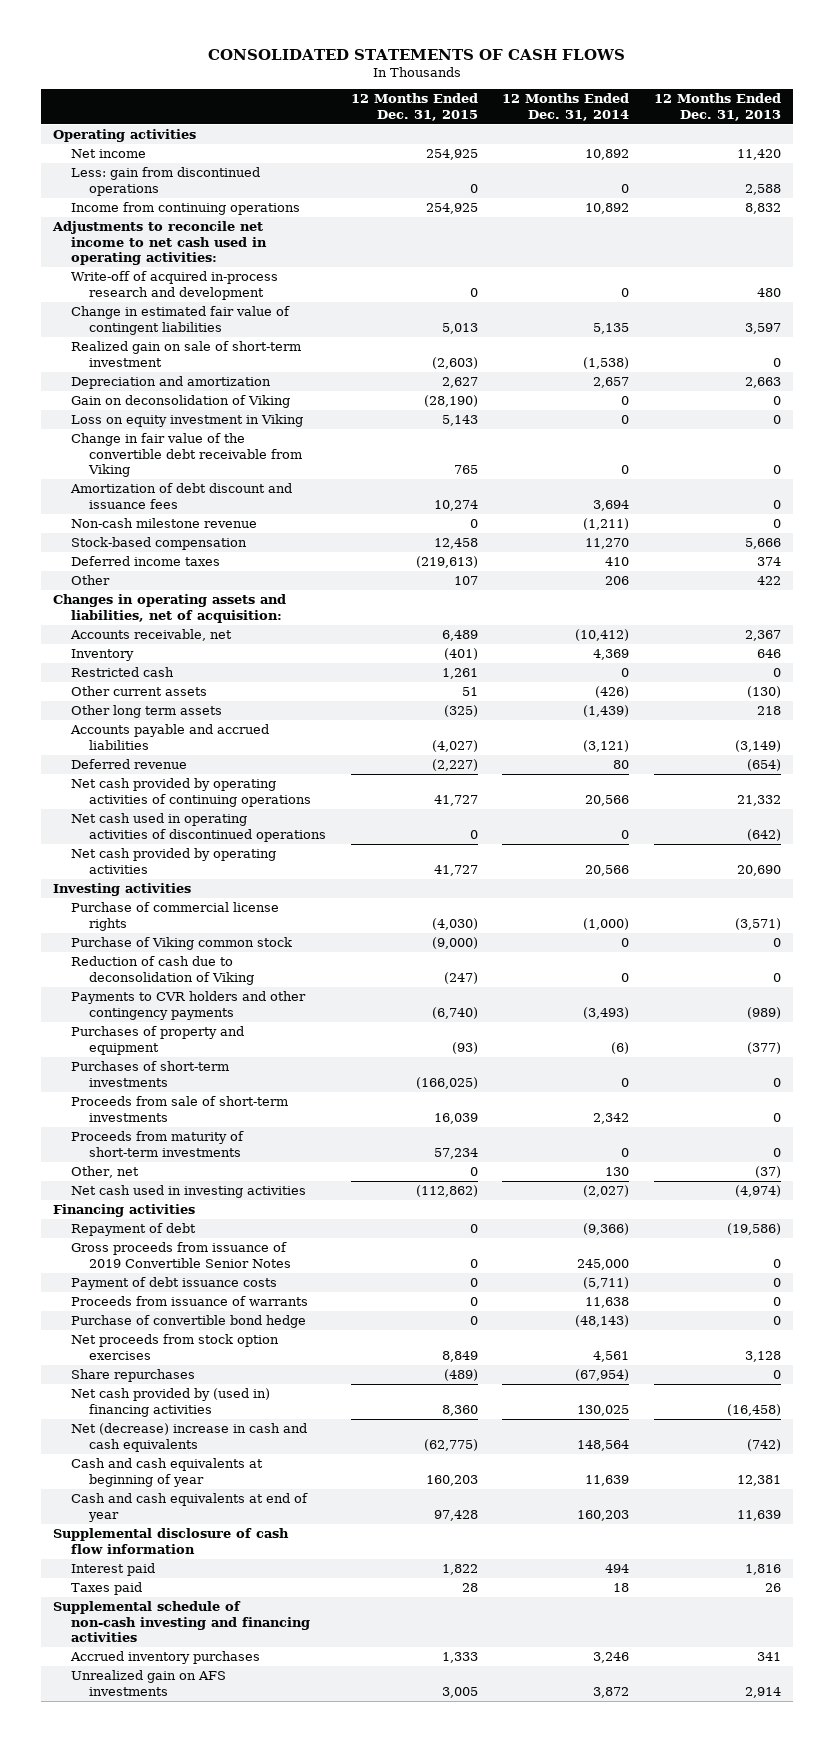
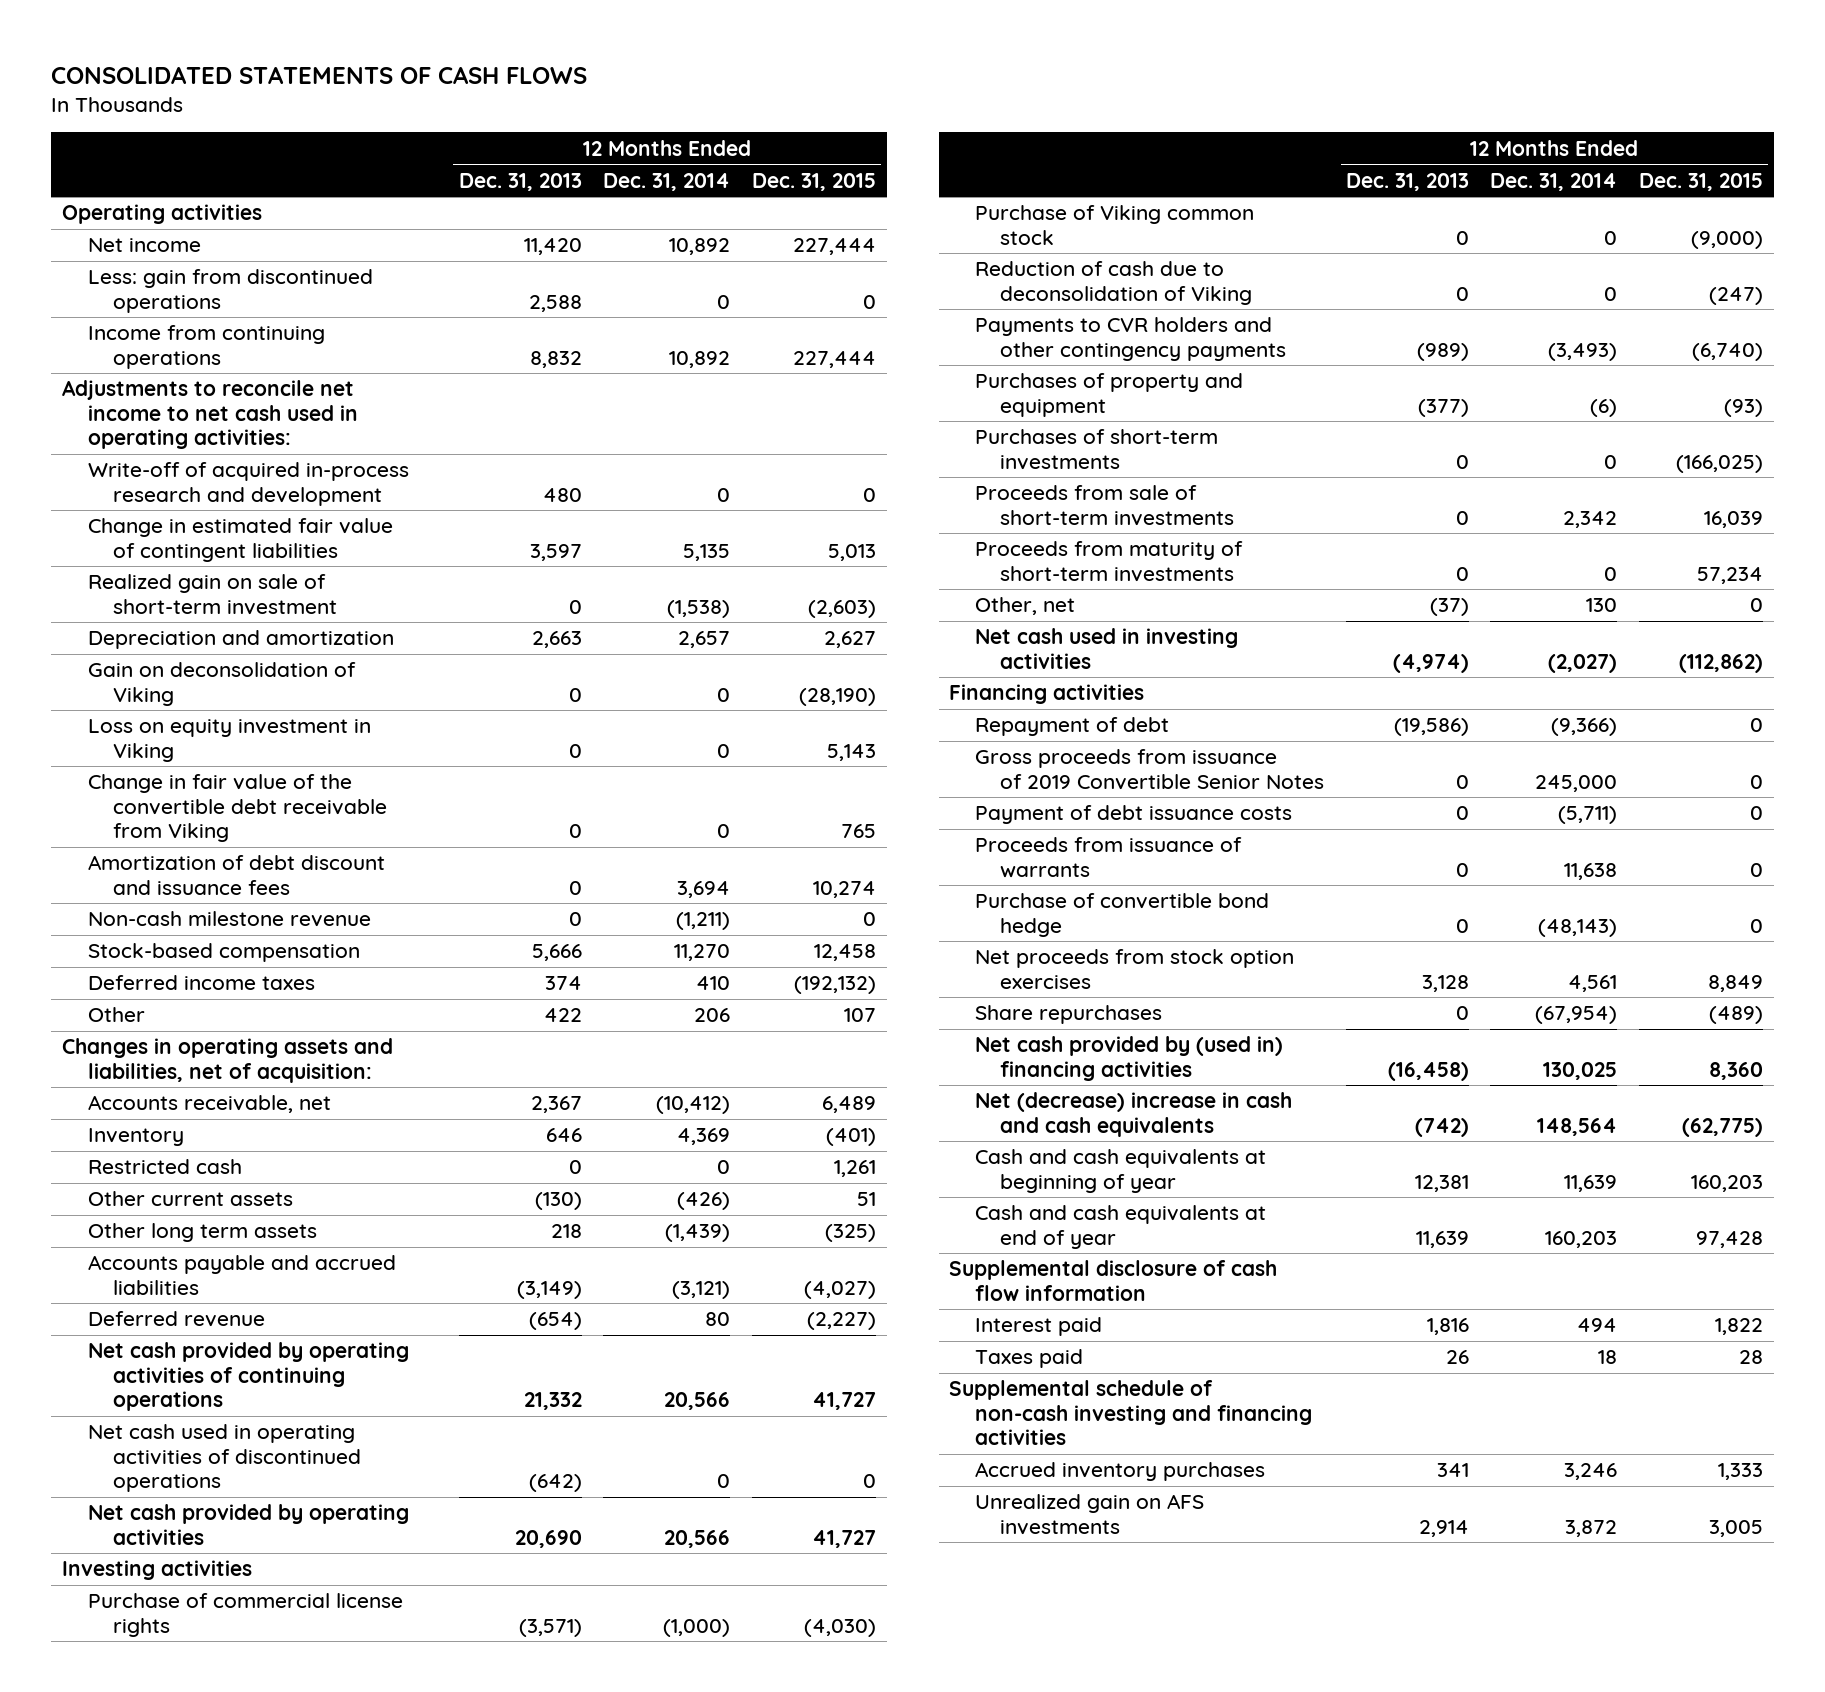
[425,148,478,160] 254,925 -> [792,238,876,256] 227,444
[425,202,478,214] 254,925 -> [792,350,876,368] 227,444
[415,555,478,568] (219,613) -> [793,976,876,995] (192,132)

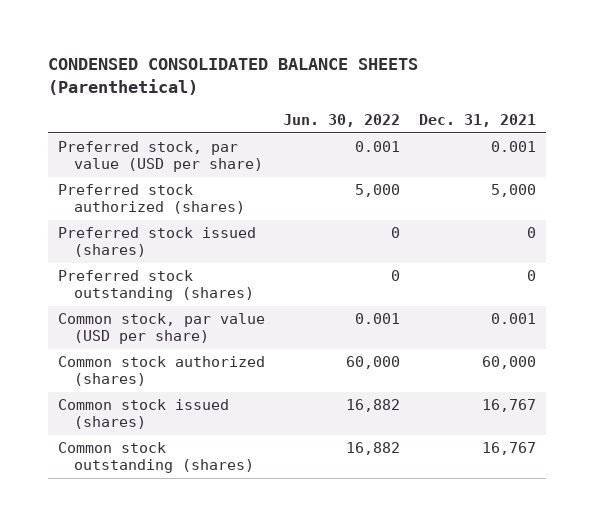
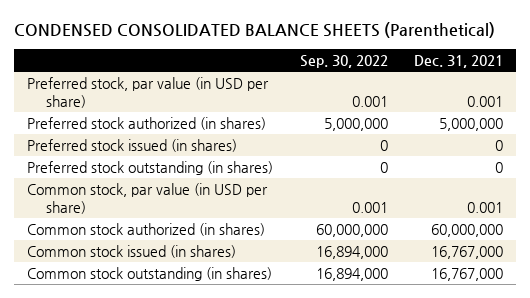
[283,113,401,127] Jun. 30, 2022 -> none
none -> [299,54,388,68] Sep. 30, 2022
[57,141,264,173] Preferred stock, par value (USD per share) -> [26,76,269,108] Preferred stock, par value (in USD per share)
[57,184,246,215] Preferred stock authorized (shares) -> [26,116,266,130] Preferred stock authorized (in shares)
[491,184,537,198] 5,000 -> [439,117,504,131] 5,000,000
[57,227,256,258] Preferred stock issued (shares) -> [26,138,237,152] Preferred stock issued (in shares)
[57,270,255,302] Preferred stock outstanding (shares) -> [26,160,273,175] Preferred stock outstanding (in shares)
[57,313,265,345] Common stock, par value (USD per share) -> [26,182,268,214] Common stock, par value (in USD per share)
[57,356,265,387] Common stock authorized (shares) -> [26,222,265,236] Common stock authorized (in shares)
[482,356,537,370] 60,000 -> [431,223,504,237] 60,000,000
[57,399,229,430] Common stock issued (shares) -> [26,244,236,258] Common stock issued (in shares)
[482,399,537,413] 16,767 -> [431,245,504,259] 16,767,000
[57,442,255,474] Common stock outstanding (shares) -> [26,266,272,281] Common stock outstanding (in shares)
[482,442,537,456] 16,767 -> [431,267,504,281] 16,767,000

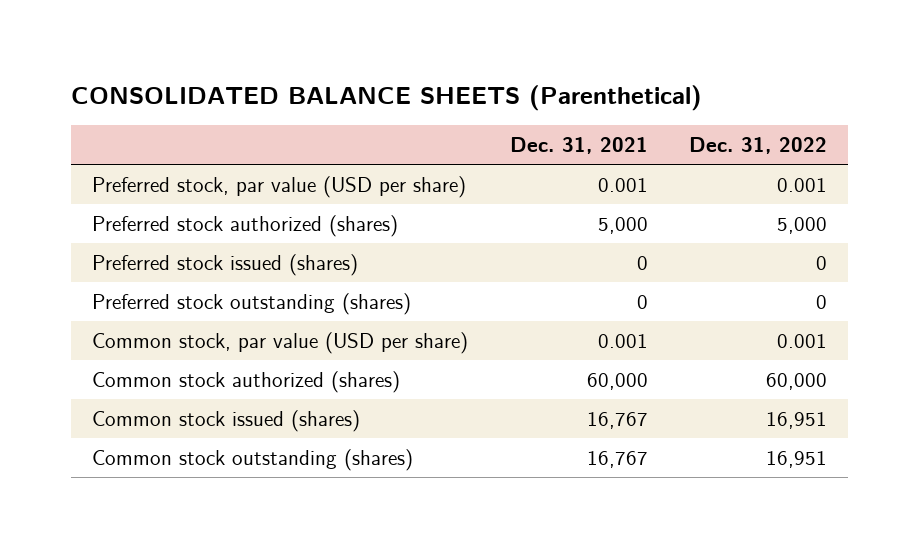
[13,22,495,39] CONDENSED CONSOLIDATED BALANCE SHEETS (Parenthetical) -> [71,84,703,111] CONSOLIDATED BALANCE SHEETS (Parenthetical)
[299,54,388,68] Sep. 30, 2022 -> none
none -> [689,136,828,154] Dec. 31, 2022
[26,76,269,108] Preferred stock, par value (in USD per share) -> [91,175,466,198] Preferred stock, par value (USD per share)
[26,116,266,130] Preferred stock authorized (in shares) -> [91,214,398,237] Preferred stock authorized (shares)
[439,117,504,131] 5,000,000 -> [597,216,648,234] 5,000
[26,138,237,152] Preferred stock issued (in shares) -> [91,253,358,276] Preferred stock issued (shares)
[26,160,273,175] Preferred stock outstanding (in shares) -> [91,292,411,315] Preferred stock outstanding (shares)
[26,182,268,214] Common stock, par value (in USD per share) -> [91,331,468,354] Common stock, par value (USD per share)
[26,222,265,236] Common stock authorized (in shares) -> [91,370,400,393] Common stock authorized (shares)
[431,223,504,237] 60,000,000 -> [586,372,648,390] 60,000
[26,244,236,258] Common stock issued (in shares) -> [91,409,360,432] Common stock issued (shares)
[431,245,504,259] 16,767,000 -> [586,411,648,429] 16,767
[26,266,272,281] Common stock outstanding (in shares) -> [91,448,413,471] Common stock outstanding (shares)
[431,267,504,281] 16,767,000 -> [586,450,648,468] 16,767

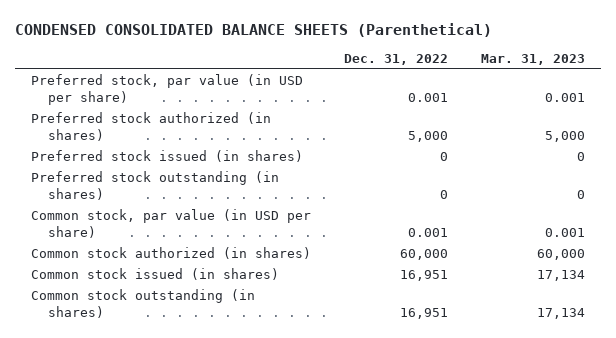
[71,84,703,111] CONSOLIDATED BALANCE SHEETS (Parenthetical) -> [14,22,492,37] CONDENSED CONSOLIDATED BALANCE SHEETS (Parenthetical)
[509,136,648,154] Dec. 31, 2021 -> none
none -> [480,53,585,65] Mar. 31, 2023
[91,175,466,198] Preferred stock, par value (USD per share) -> [31,74,304,105] Preferred stock, par value (in USD per share)
[91,214,398,237] Preferred stock authorized (shares) -> [31,112,272,141] Preferred stock authorized (in shares)
[91,253,358,276] Preferred stock issued (shares) -> [31,150,304,163] Preferred stock issued (in shares)
[91,292,411,315] Preferred stock outstanding (shares) -> [31,171,280,200] Preferred stock outstanding (in shares)
[91,331,468,354] Common stock, par value (USD per share) -> [31,209,312,238] Common stock, par value (in USD per share)
[91,370,400,393] Common stock authorized (shares) -> [31,247,312,260] Common stock authorized (in shares)
[91,409,360,432] Common stock issued (shares) -> [31,268,280,281] Common stock issued (in shares)
[91,448,413,471] Common stock outstanding (shares) -> [31,289,256,318] Common stock outstanding (in shares)

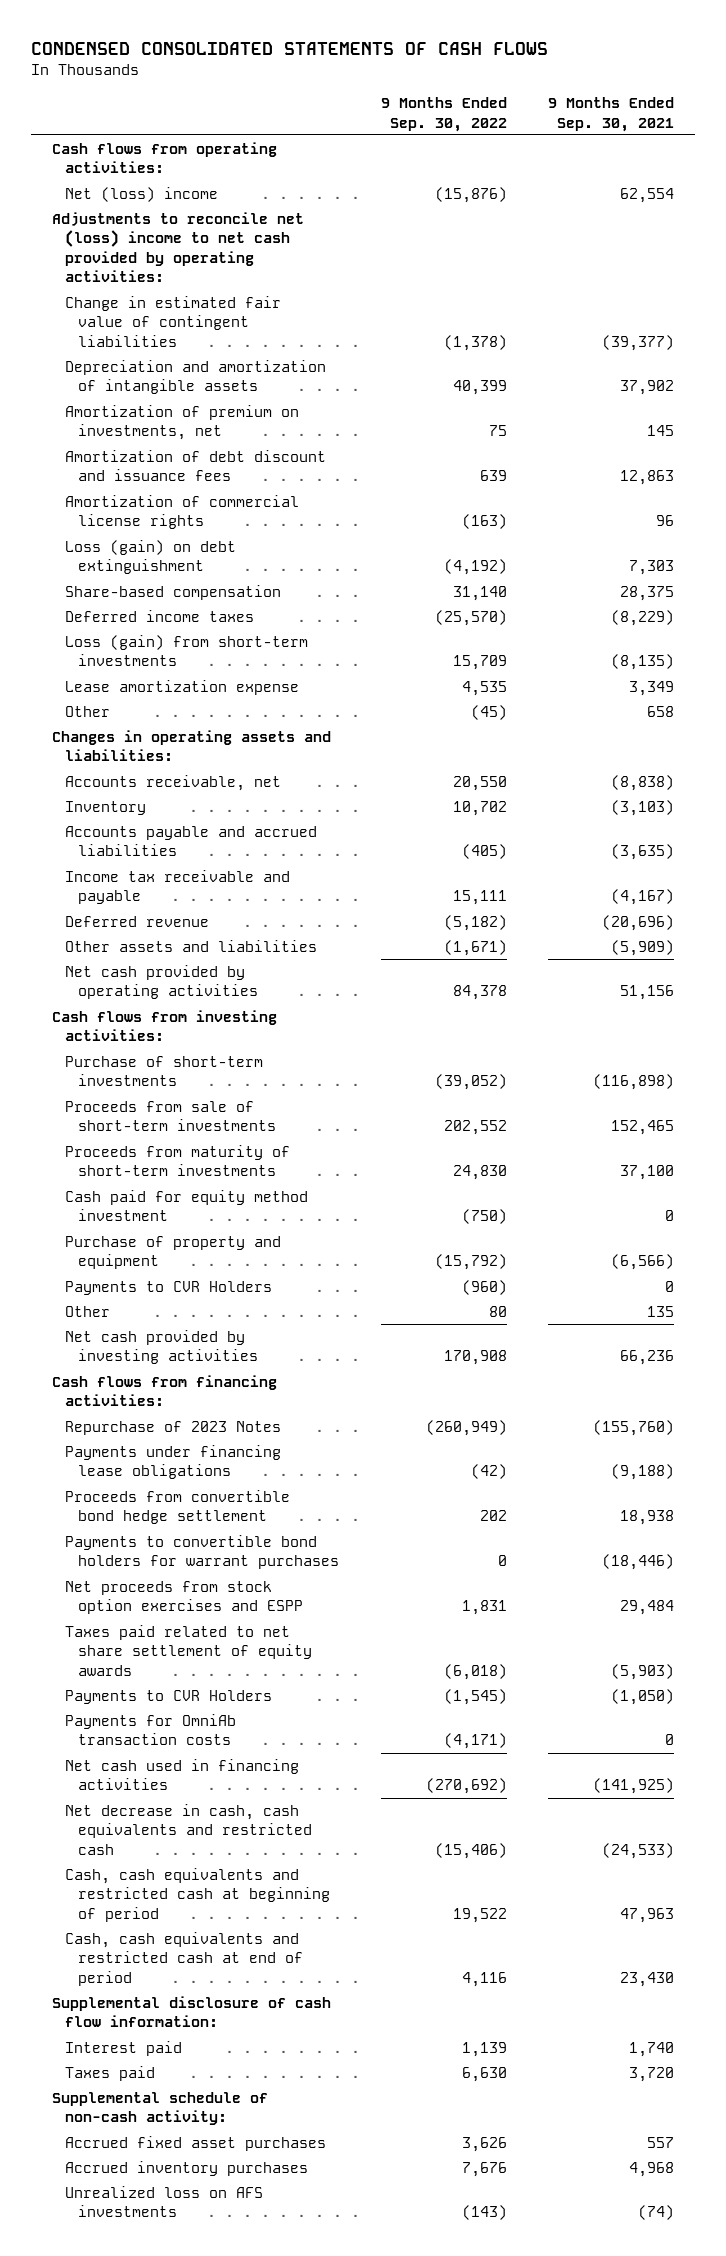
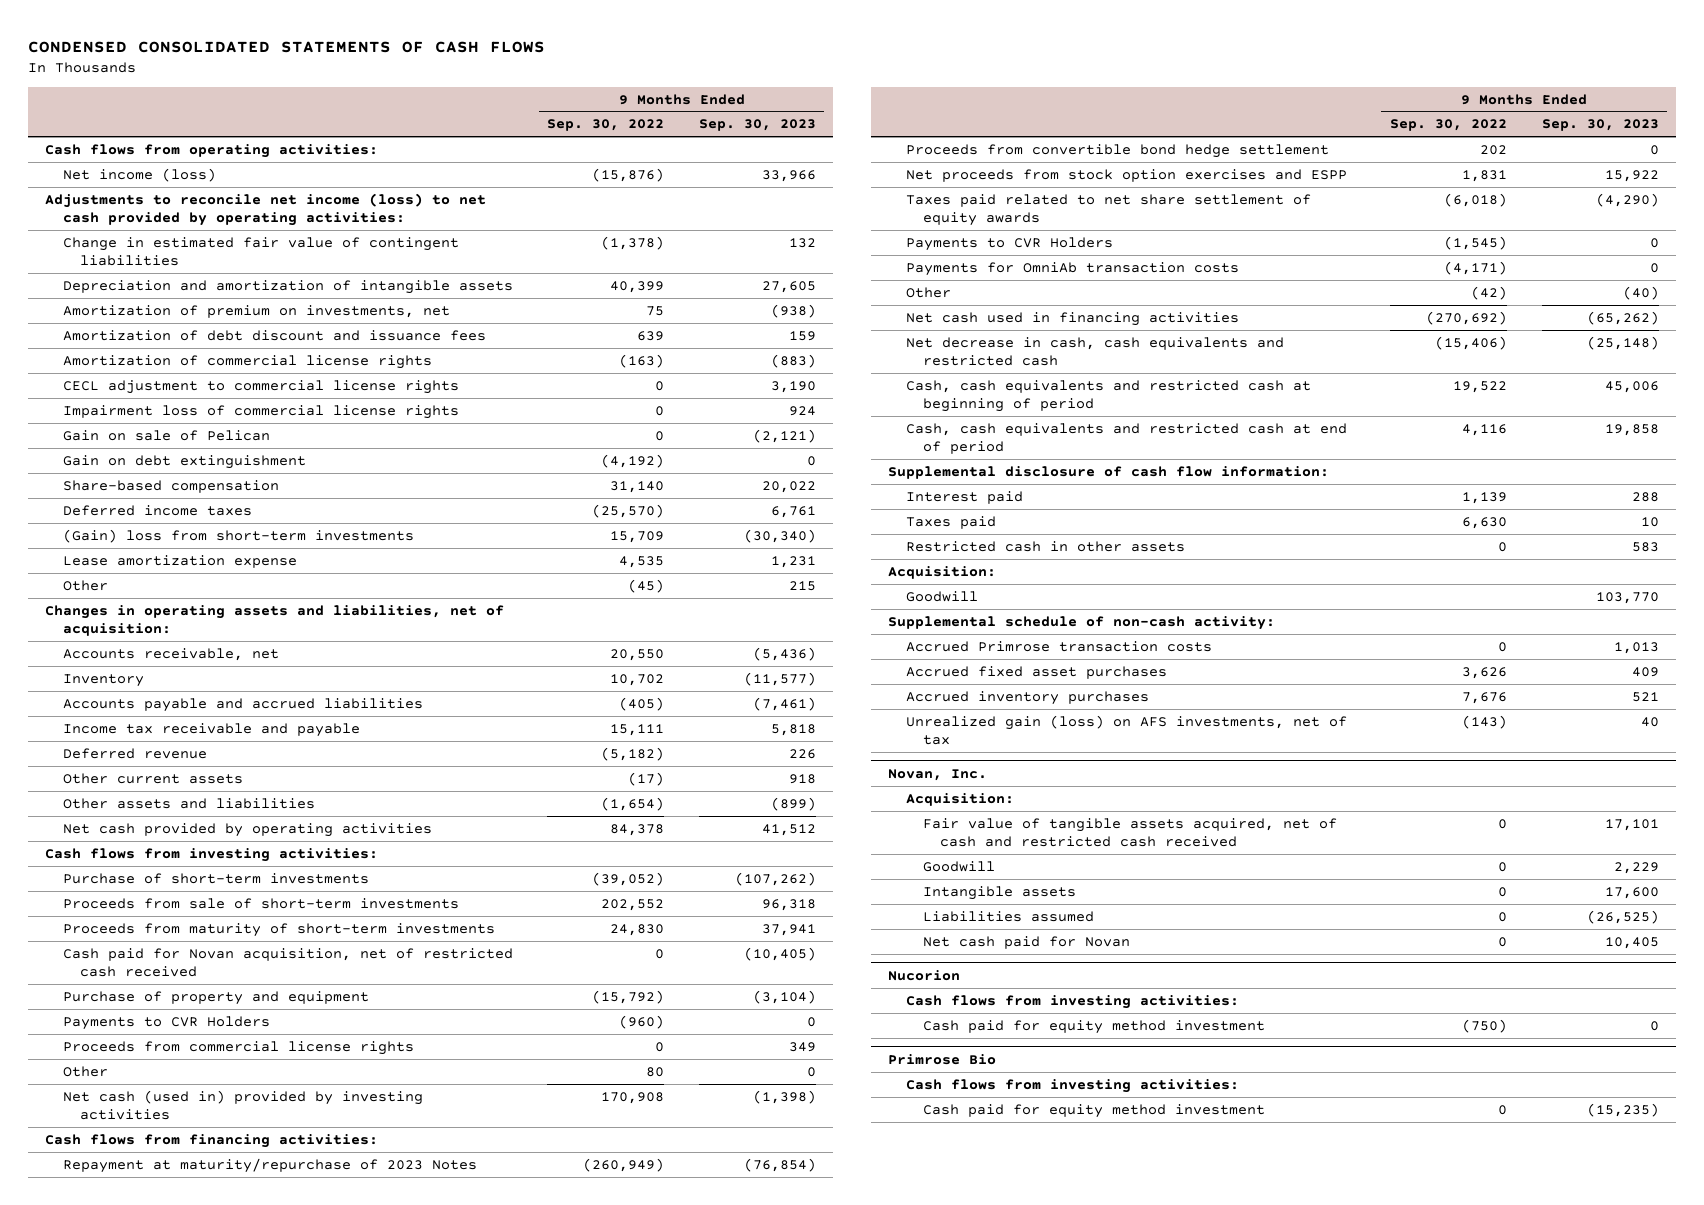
[548,97,675,132] 9 Months Ended Sep. 30, 2021 -> none
none -> [698,119,816,132] Sep. 30, 2023
[64,186,218,202] Net (loss) income -> [62,167,216,182] Net income (loss)
[51,211,304,283] Adjustments to reconcile net (loss) income to net cash provided by operating activities: -> [45,192,487,226] Adjustments to reconcile net income (loss) to net cash provided by operating activities:
none -> [62,379,459,394] CECL adjustment to commercial license rights
none -> [62,404,459,419] Impairment loss of commercial license rights
none -> [62,429,270,441] Gain on sale of Pelican
[64,539,236,575] Loss (gain) on debt extinguishment -> [62,454,306,469] Gain on debt extinguishment
[64,634,308,667] Loss (gain) from short-term investments -> [62,528,414,543] (Gain) loss from short-term investments
[51,729,331,762] Changes in operating assets and liabilities: -> [45,604,505,636] Changes in operating assets and liabilities, net of acquisition:
none -> [62,772,243,784] Other current assets
[443,939,507,956] (1,671) -> [601,796,665,811] (1,654)
[64,1189,308,1222] Cash paid for equity method investment -> none
none -> [62,947,513,977] Cash paid for Novan acquisition, net of restricted cash received
none -> [62,1040,414,1055] Proceeds from commercial license rights
[64,1329,258,1365] Net cash provided by investing activities -> [62,1089,423,1120] Net cash (used in) provided by investing activities
[64,1444,281,1480] Payments under financing lease obligations -> none
[64,1420,281,1435] Repurchase of 2023 Notes -> [62,1157,477,1173] Repayment at maturity/repurchase of 2023 Notes
[64,1534,339,1570] Payments to convertible bond holders for warrant purchases -> none
none -> [905,286,951,298] Other
none -> [905,540,1185,552] Restricted cash in other assets
none -> [888,565,997,579] Acquisition:
none -> [905,590,978,602] Goodwill
none -> [905,640,1212,652] Accrued Primrose transaction costs
[64,2185,263,2218] Unrealized loss on AFS investments -> [905,714,1347,745] Unrealized gain (loss) on AFS investments, net of tax
none -> [888,768,988,781] Novan, Inc.
none -> [905,792,1014,806] Acquisition:
none -> [922,817,1337,847] Fair value of tangible assets acquired, net of cash and restricted cash received
none -> [922,860,995,872] Goodwill
none -> [922,885,1076,900] Intangible assets
none -> [922,910,1094,922] Liabilities assumed
none -> [922,935,1130,949] Net cash paid for Novan
none -> [888,969,961,981] Nucorion
none -> [905,994,1239,1009] Cash flows from investing activities:
none -> [922,1019,1265,1034] Cash paid for equity method investment
none -> [888,1053,997,1065] Primrose Bio
none -> [905,1078,1239,1093] Cash flows from investing activities:
none -> [922,1103,1265,1118] Cash paid for equity method investment

